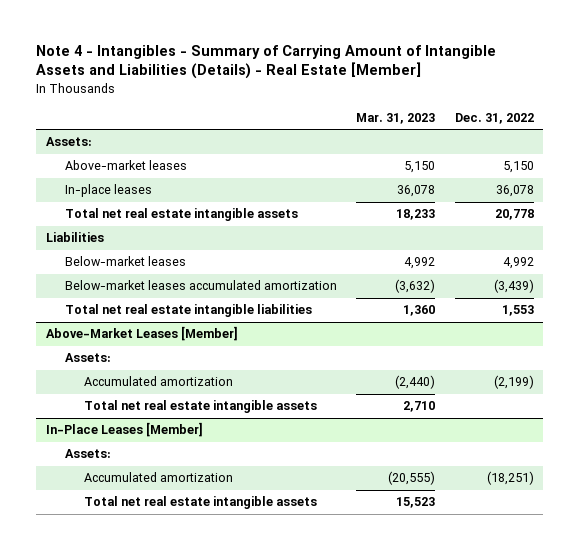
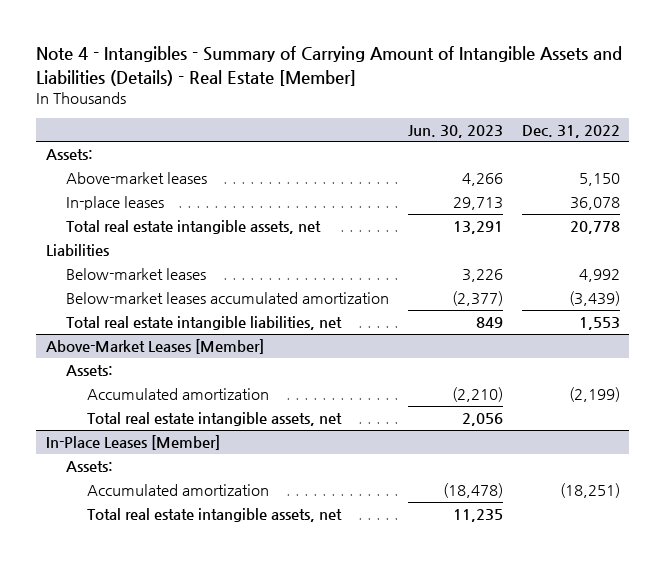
[356,112,436,124] Mar. 31, 2023 -> none
none -> [408,124,504,138] Jun. 30, 2023
[65,208,299,222] Total net real estate intangible assets -> [66,220,322,235] Total real estate intangible assets, net
[65,304,313,318] Total net real estate intangible liabilities -> [66,316,343,331] Total real estate intangible liabilities, net
[84,400,318,414] Total net real estate intangible assets -> [86,412,342,427] Total real estate intangible assets, net
[84,496,318,510] Total net real estate intangible assets -> [86,508,342,523] Total real estate intangible assets, net

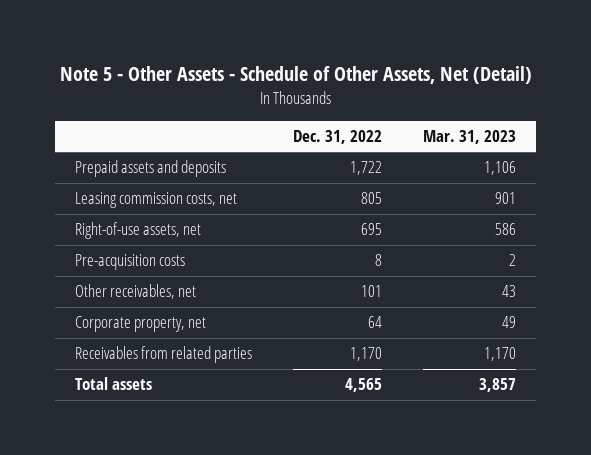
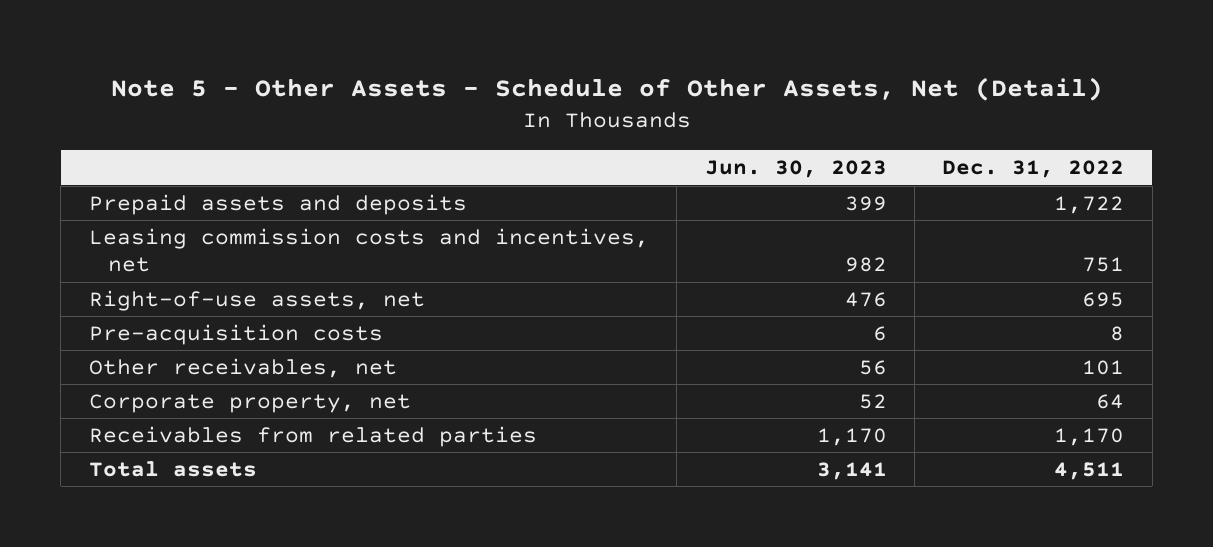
[422,130,516,145] Mar. 31, 2023 -> none
none -> [704,160,887,179] Jun. 30, 2023
[75,192,238,209] Leasing commission costs, net -> [88,228,649,273] Leasing commission costs and incentives, net
[361,192,383,205] 805 -> [1082,257,1125,273] 751
[345,378,383,393] 4,565 -> [1054,462,1125,481] 4,511

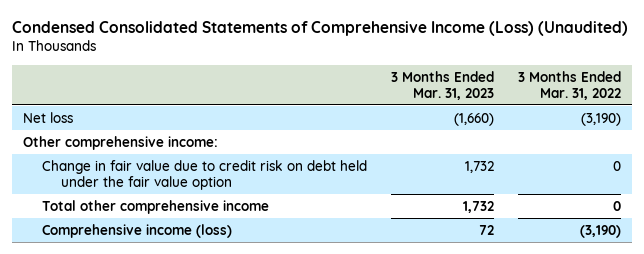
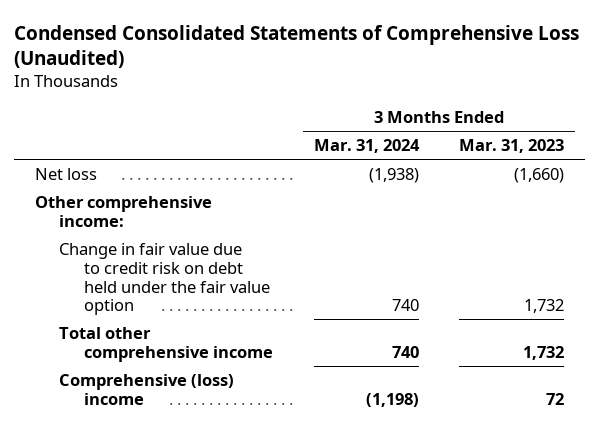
[11,20,628,36] Condensed Consolidated Statements of Comprehensive Income (Loss) (Unaudited) -> [14,24,580,69] Condensed Consolidated Statements of Comprehensive Loss (Unaudited)
[517,70,621,101] 3 Months Ended Mar. 31, 2022 -> none
none -> [313,139,420,154] Mar. 31, 2024
[42,223,233,238] Comprehensive income (loss) -> [59,373,235,405] Comprehensive (loss) income

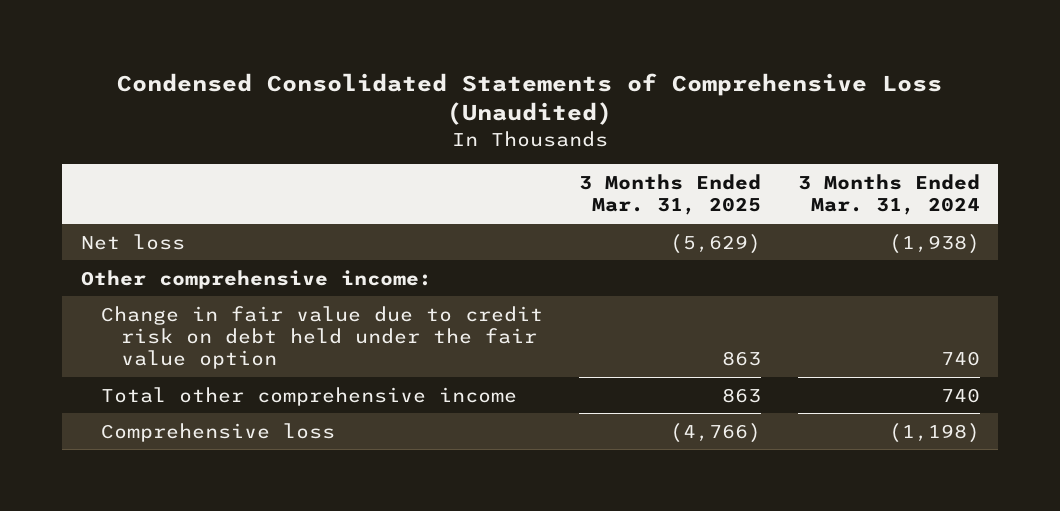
[459,139,565,154] Mar. 31, 2023 -> none
none -> [579,174,762,216] 3 Months Ended Mar. 31, 2025
[59,373,235,405] Comprehensive (loss) income -> [100,422,335,442] Comprehensive loss

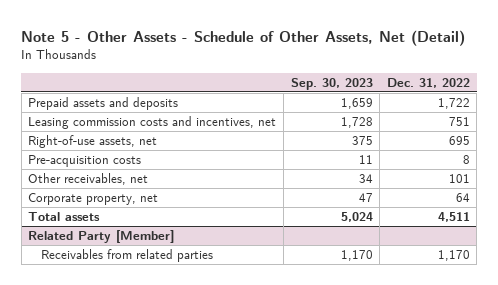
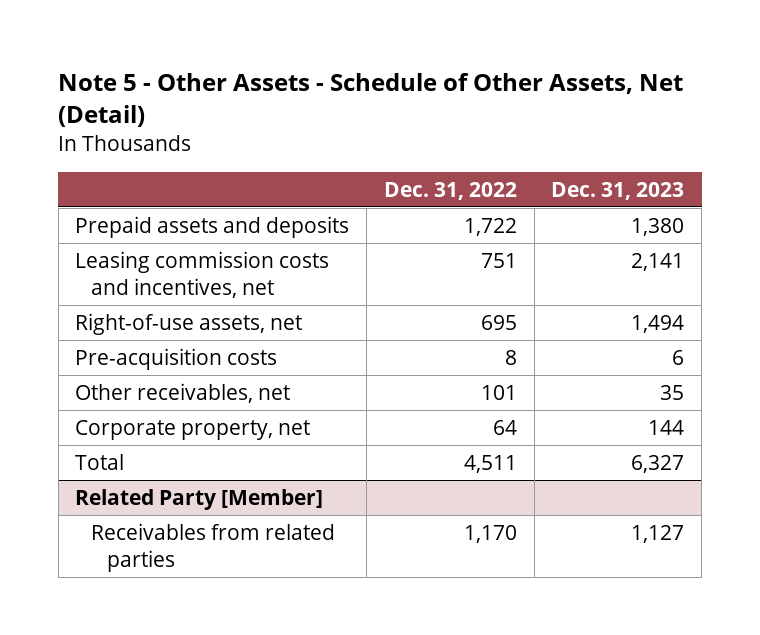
[290,77,373,90] Sep. 30, 2023 -> none
none -> [551,181,685,200] Dec. 31, 2023
[28,212,101,222] Total assets -> [75,453,125,470] Total

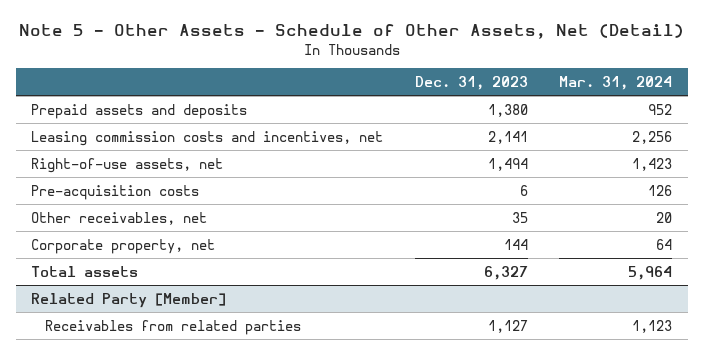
[383,181,517,200] Dec. 31, 2022 -> none
none -> [558,75,672,90] Mar. 31, 2024
[75,453,125,470] Total -> [31,265,139,277] Total assets

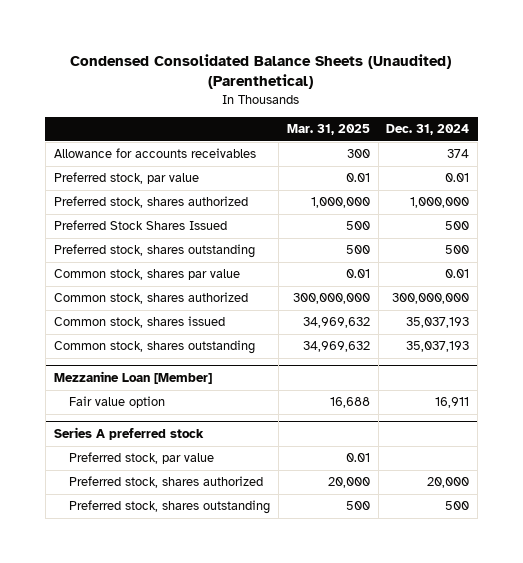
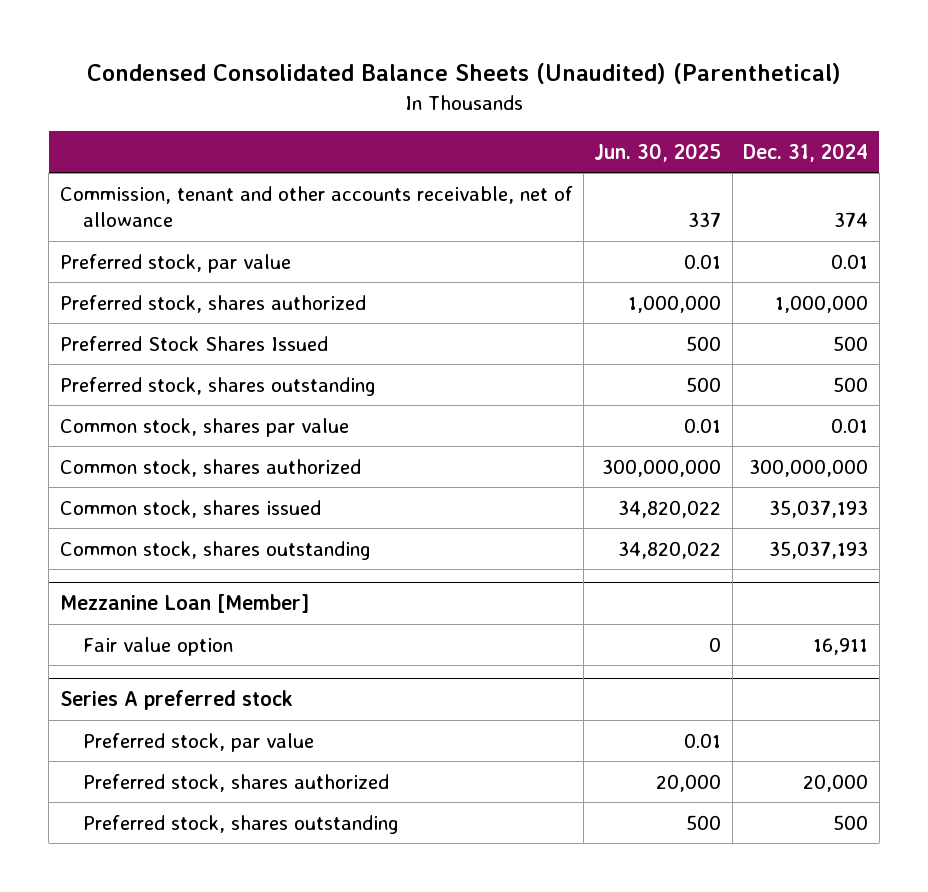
[286,124,370,136] Mar. 31, 2025 -> none
none -> [594,142,722,162] Jun. 30, 2025
[53,148,256,159] Allowance for accounts receivables -> [59,185,573,228] Commission, tenant and other accounts receivable, net of allowance

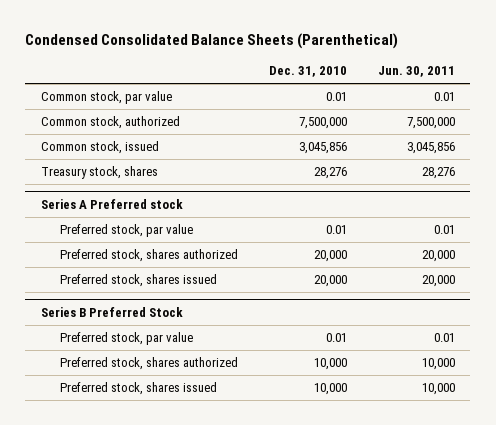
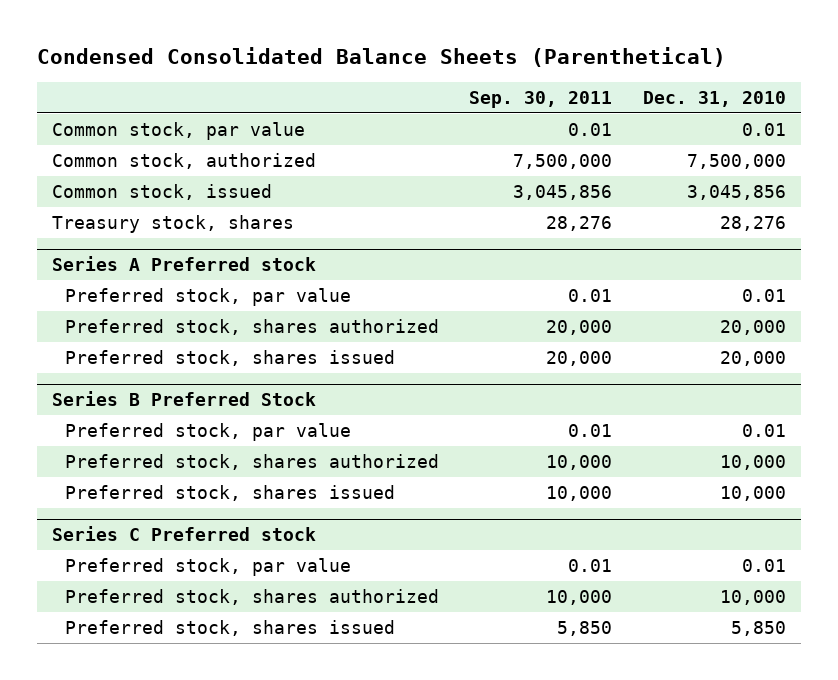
[378,66,456,78] Jun. 30, 2011 -> none
none -> [469,90,613,108] Sep. 30, 2011
none -> [52,526,317,542] Series C Preferred stock
none -> [64,557,351,576] Preferred stock, par value
none -> [64,588,439,605] Preferred stock, shares authorized
none -> [64,619,395,636] Preferred stock, shares issued

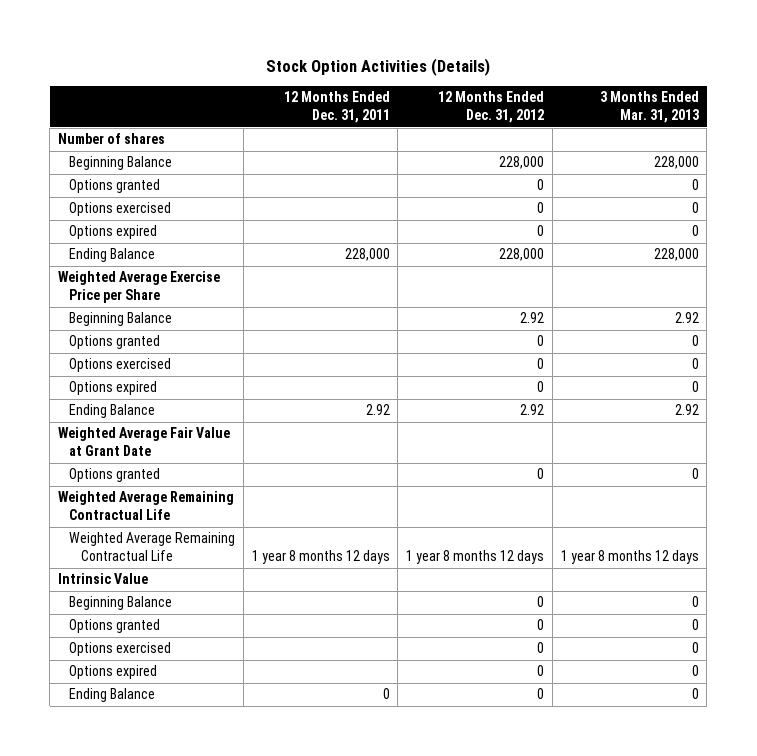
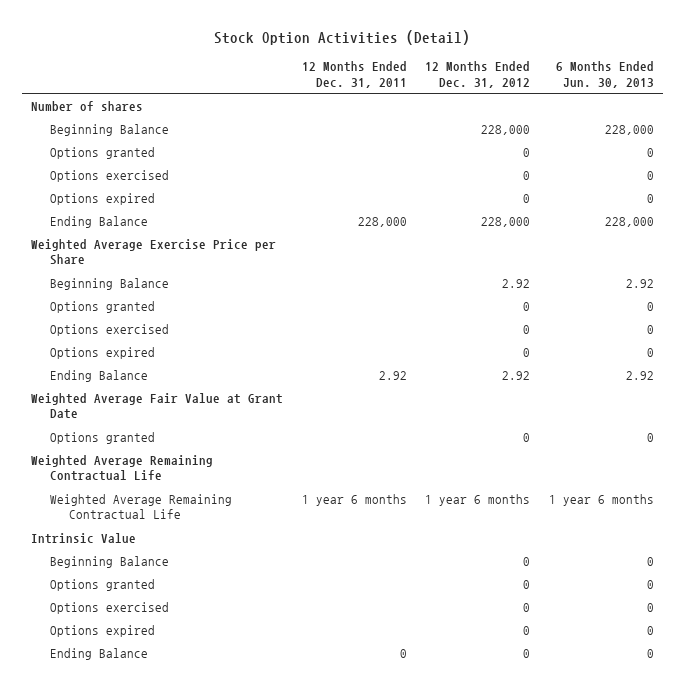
[266,57,491,76] Stock Option Activities (Details) -> [214,29,471,45] Stock Option Activities (Detail)
[599,91,699,124] 3 Months Ended Mar. 31, 2013 -> none
none -> [555,61,654,88] 6 Months Ended Jun. 30, 2013
[251,550,390,565] 1 year 8 months 12 days -> [301,493,407,506] 1 year 6 months
[406,550,545,565] 1 year 8 months 12 days -> [425,493,531,506] 1 year 6 months

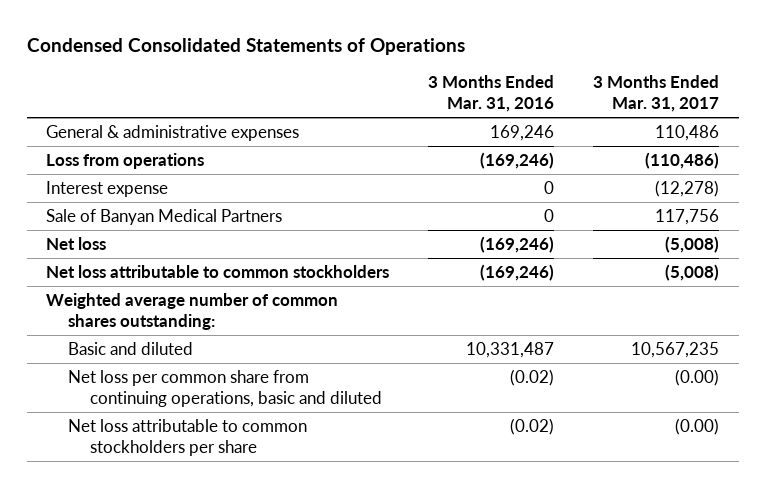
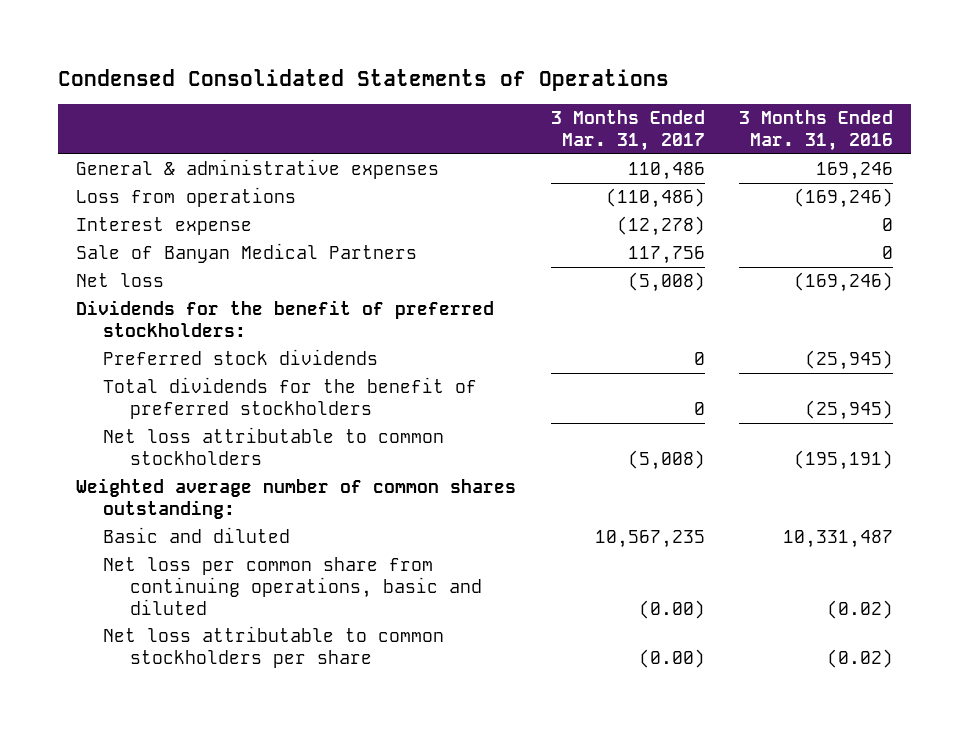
none -> [75,300,494,338] Dividends for the benefit of preferred stockholders:
none -> [102,349,378,366] Preferred stock dividends
none -> [102,377,477,420] Total dividends for the benefit of preferred stockholders
[480,263,555,281] (169,246) -> [794,450,894,471] (195,191)

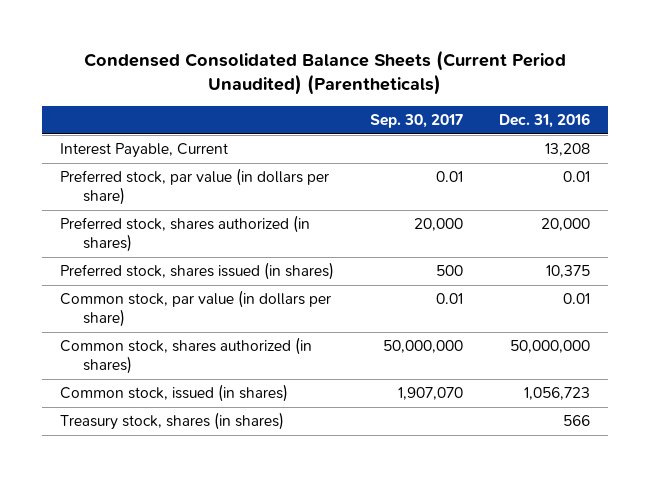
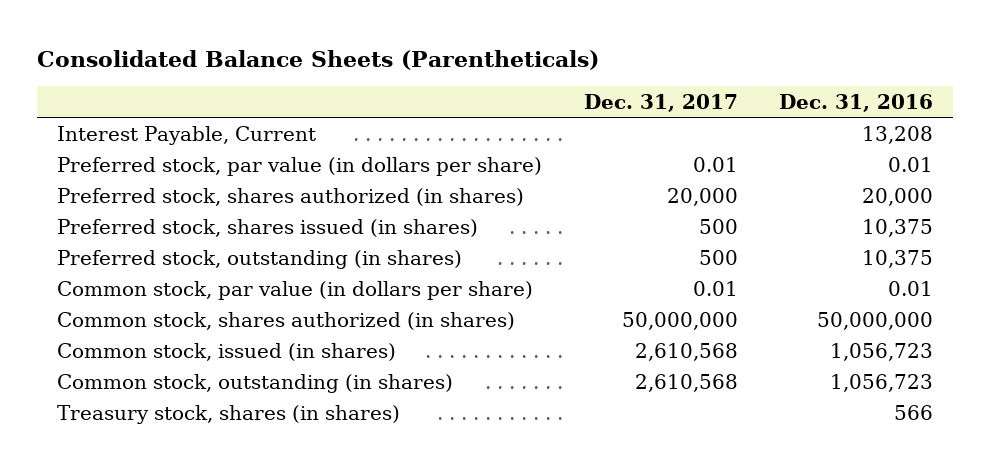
[83,49,566,96] Condensed Consolidated Balance Sheets (Current Period Unaudited) (Parentheticals) -> [36,49,599,70] Consolidated Balance Sheets (Parentheticals)
[369,114,463,129] Sep. 30, 2017 -> none
none -> [583,93,738,112] Dec. 31, 2017
none -> [57,249,463,269] Preferred stock, outstanding (in shares)
none -> [57,373,454,393] Common stock, outstanding (in shares)

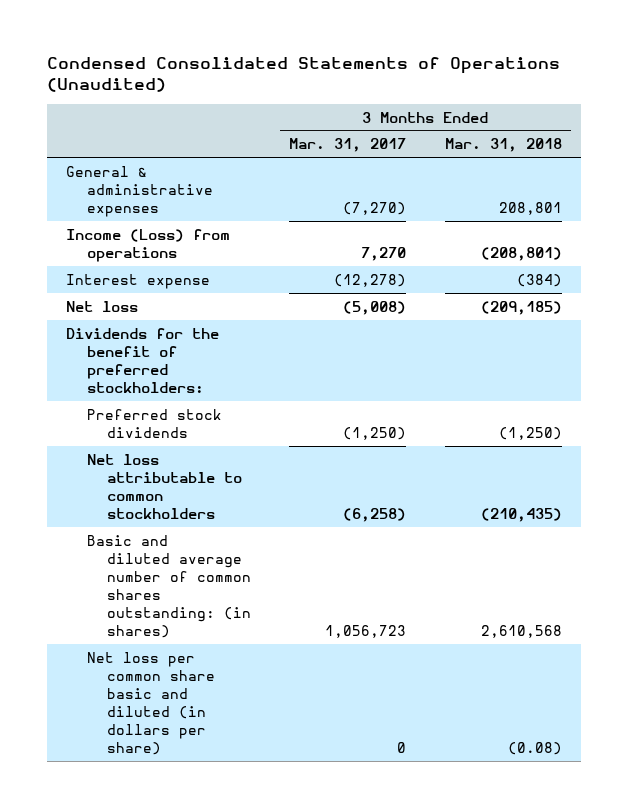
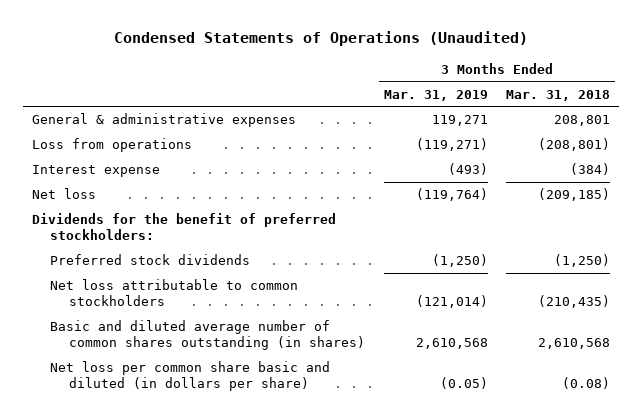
[47,56,561,93] Condensed Consolidated Statements of Operations (Unaudited) -> [114,31,529,47] Condensed Statements of Operations (Unaudited)
[289,138,407,153] Mar. 31, 2017 -> none
none -> [383,89,488,101] Mar. 31, 2019
[66,228,231,262] Income (Loss) from operations -> [31,138,192,153] Loss from operations
[86,534,251,638] Basic and diluted average number of common shares outstanding: (in shares) -> [50,320,366,351] Basic and diluted average number of common shares outstanding (in shares)

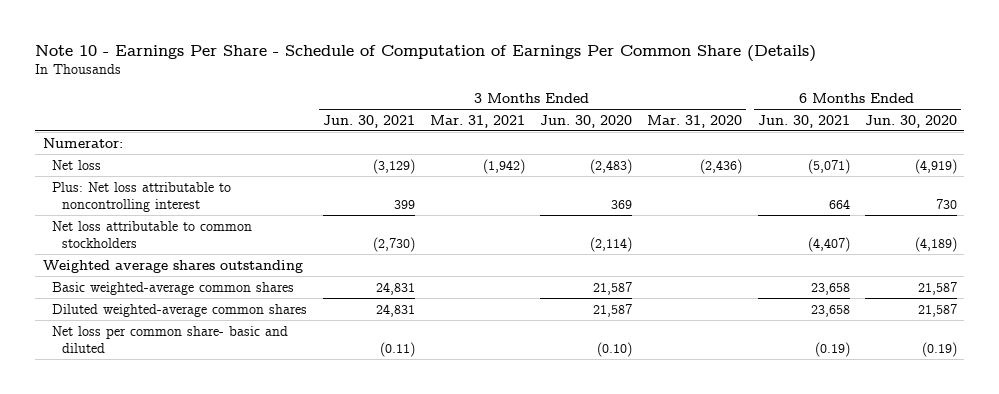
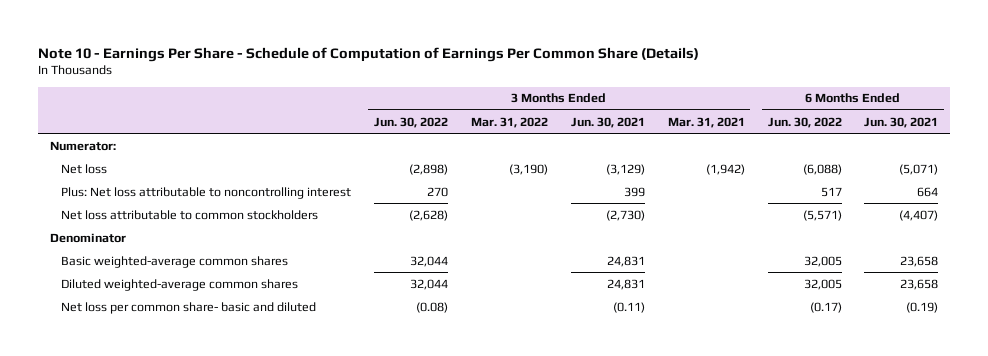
[540,114,633,128] Jun. 30, 2020 -> none
[647,114,743,128] Mar. 31, 2020 -> none
[864,114,957,128] Jun. 30, 2020 -> none
none -> [374,116,449,128] Jun. 30, 2022
none -> [470,116,548,128] Mar. 31, 2022
none -> [767,116,842,128] Jun. 30, 2022
[42,259,303,273] Weighted average shares outstanding -> [49,232,126,243] Denominator

